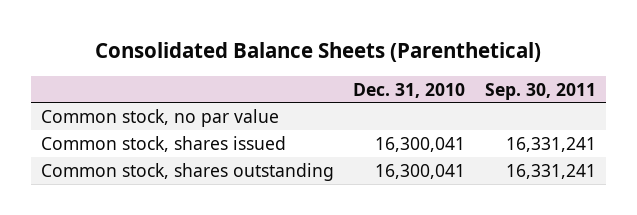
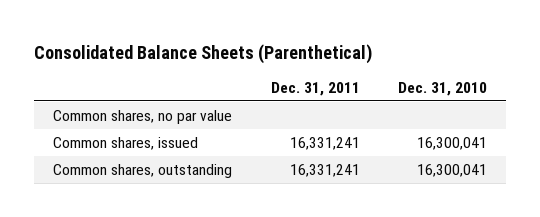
[485,82,597,100] Sep. 30, 2011 -> none
none -> [270,82,360,97] Dec. 31, 2011
[40,108,279,127] Common stock, no par value -> [53,109,233,124] Common shares, no par value
[40,135,286,152] Common stock, shares issued -> [53,136,199,150] Common shares, issued
[40,162,334,181] Common stock, shares outstanding -> [53,163,233,178] Common shares, outstanding

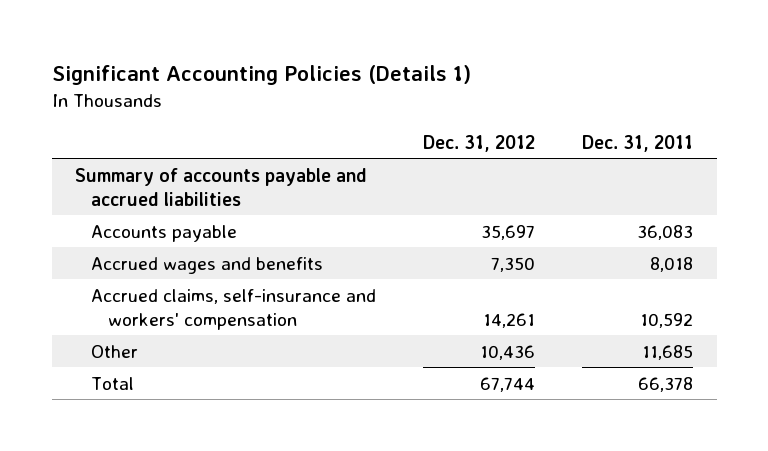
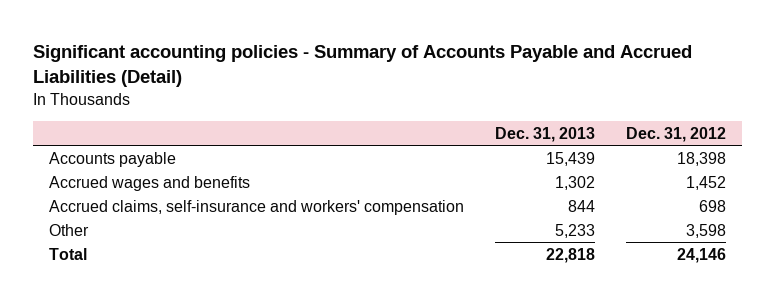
[51,65,471,86] Significant Accounting Policies (Details 1) -> [33,45,693,88] Significant accounting policies - Summary of Accounts Payable and Accrued Liabilities (Detail)
[582,134,694,152] Dec. 31, 2011 -> none
none -> [495,126,596,142] Dec. 31, 2013
[74,167,367,206] Summary of accounts payable and accrued liabilities -> none
[481,224,536,240] 35,697 -> [677,151,727,166] 18,398
[491,256,536,272] 7,350 -> [686,175,727,190] 1,452
[483,312,536,328] 14,261 -> [699,199,727,212] 698
[480,344,536,360] 10,436 -> [686,223,727,238] 3,598
[480,376,536,392] 67,744 -> [677,247,727,263] 24,146

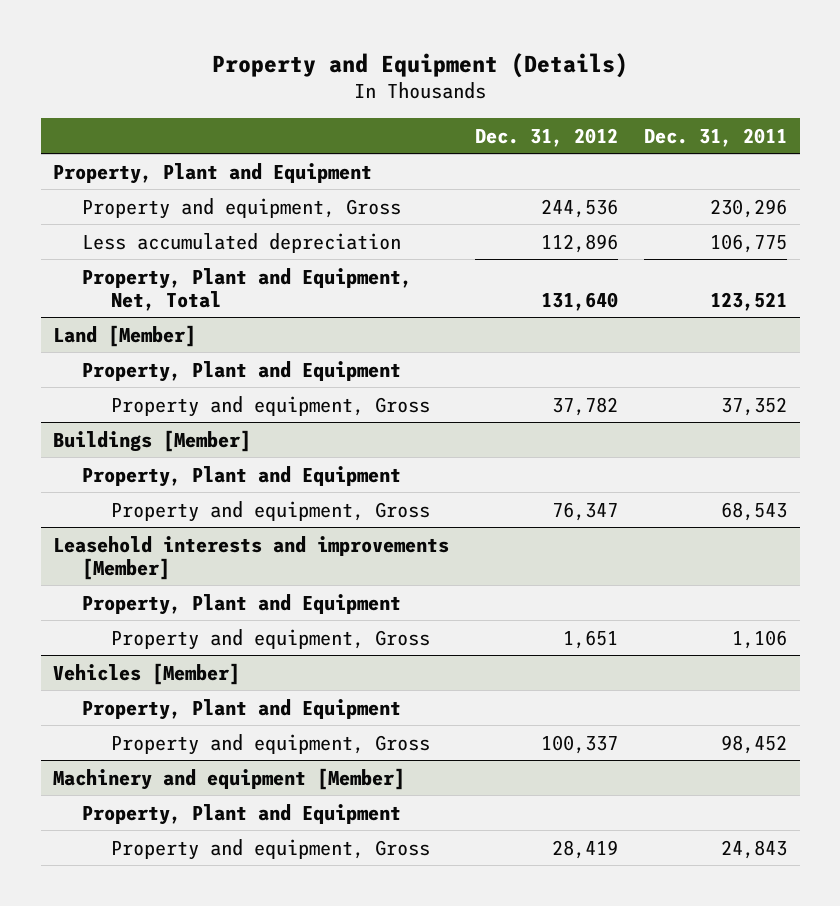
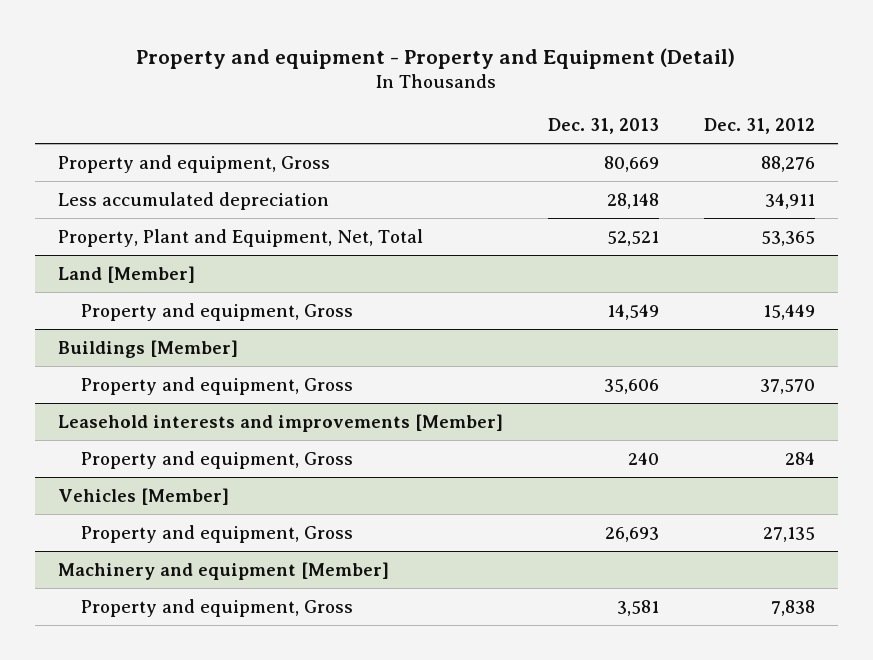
[212,52,629,78] Property and Equipment (Details) -> [136,47,736,69] Property and equipment - Property and Equipment (Detail)
[644,127,788,147] Dec. 31, 2011 -> none
none -> [547,118,659,135] Dec. 31, 2013
[53,162,373,184] Property, Plant and Equipment -> none
[541,198,619,218] 244,536 -> [761,155,816,172] 88,276
[541,233,619,253] 112,896 -> [765,192,816,209] 34,911
[541,291,619,311] 131,640 -> [761,230,816,246] 53,365
[82,360,402,382] Property, Plant and Equipment -> none
[552,396,619,416] 37,782 -> [763,303,816,320] 15,449
[82,465,402,487] Property, Plant and Equipment -> none
[552,501,619,521] 76,347 -> [760,378,816,394] 37,570
[82,593,402,615] Property, Plant and Equipment -> none
[563,629,619,649] 1,651 -> [785,451,816,465] 284
[82,698,402,720] Property, Plant and Equipment -> none
[541,734,619,754] 100,337 -> [763,526,816,542] 27,135
[82,803,402,825] Property, Plant and Equipment -> none
[552,839,619,859] 28,419 -> [771,599,816,616] 7,838

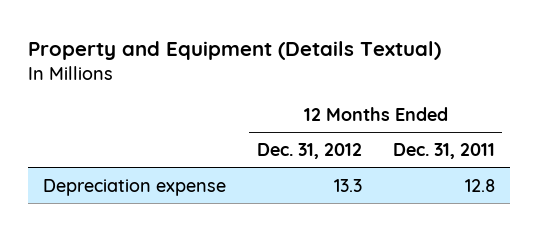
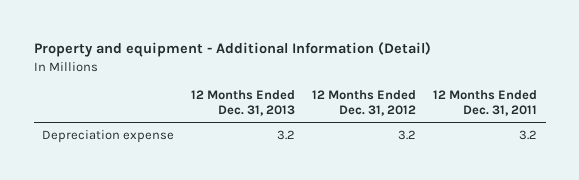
[28,40,442,60] Property and Equipment (Details Textual) -> [33,42,431,58] Property and equipment - Additional Information (Detail)
none -> [191,90,296,117] 12 Months Ended Dec. 31, 2013
[334,178,363,192] 13.3 -> [398,129,417,140] 3.2
[464,178,495,192] 12.8 -> [519,129,538,140] 3.2

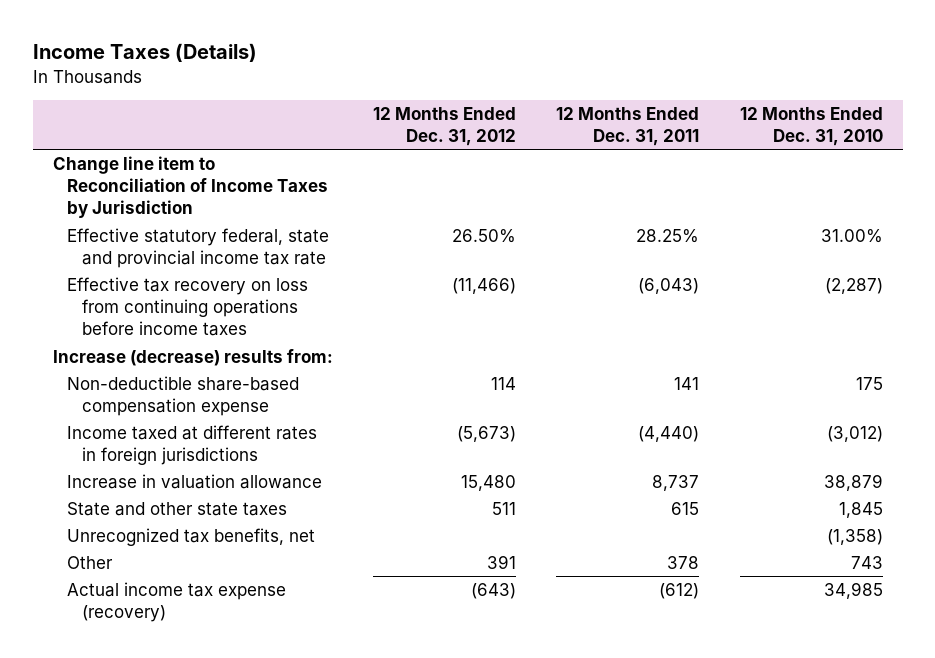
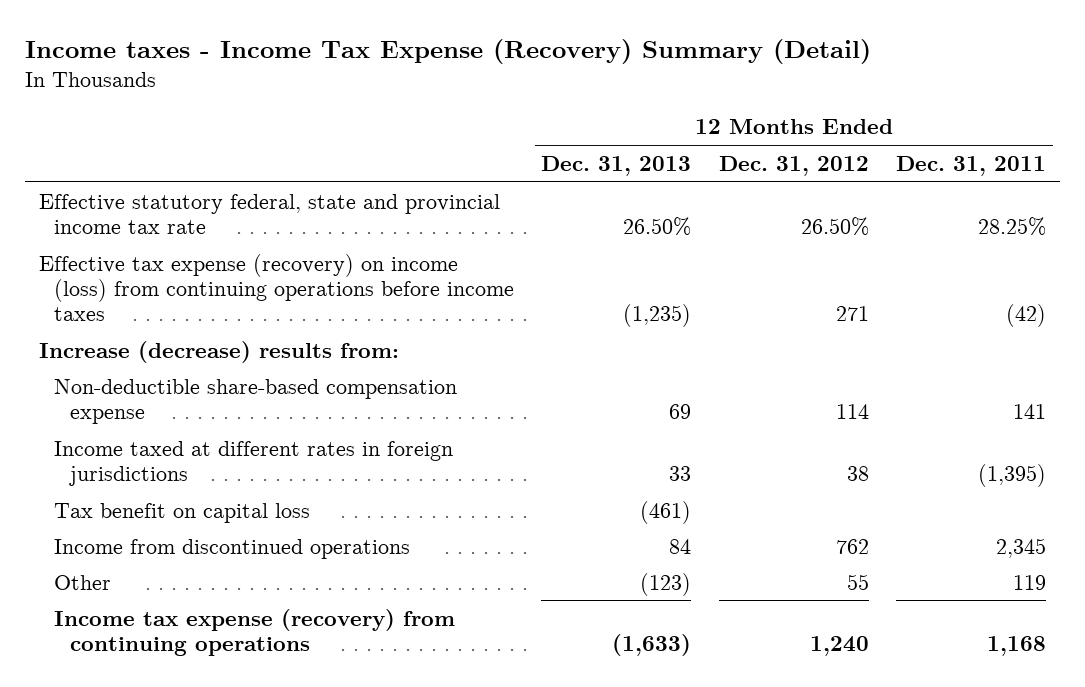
[32,43,257,63] Income Taxes (Details) -> [24,39,871,65] Income taxes - Income Tax Expense (Recovery) Summary (Detail)
[739,106,883,146] 12 Months Ended Dec. 31, 2010 -> none
none -> [541,155,692,176] Dec. 31, 2013
[52,155,329,219] Change line item to Reconciliation of Income Taxes by Jurisdiction -> none
[67,276,309,337] Effective tax recovery on loss from continuing operations before income taxes -> [38,253,515,322] Effective tax expense (recovery) on income (loss) from continuing operations before income taxes
[452,277,517,294] (11,466) -> [835,306,869,322] 271
[638,277,700,294] (6,043) -> [1006,304,1047,328] (42)
[67,473,323,489] Increase in valuation allowance -> none
[67,501,288,516] State and other state taxes -> none
[67,527,316,546] Unrecognized tax benefits, net -> none
[457,425,517,442] (5,673) -> [846,466,869,482] 38
[638,425,700,442] (4,440) -> [978,464,1047,488] (1,395)
none -> [54,502,311,523] Tax benefit on capital loss
none -> [54,538,411,559] Income from discontinued operations
[487,554,517,569] 391 -> [846,573,869,590] 55
[667,555,700,569] 378 -> [1013,574,1047,590] 119
[67,581,287,623] Actual income tax expense (recovery) -> [54,608,456,657] Income tax expense (recovery) from continuing operations
[471,582,517,599] (643) -> [809,636,869,657] 1,240
[659,582,700,599] (612) -> [987,636,1047,657] 1,168

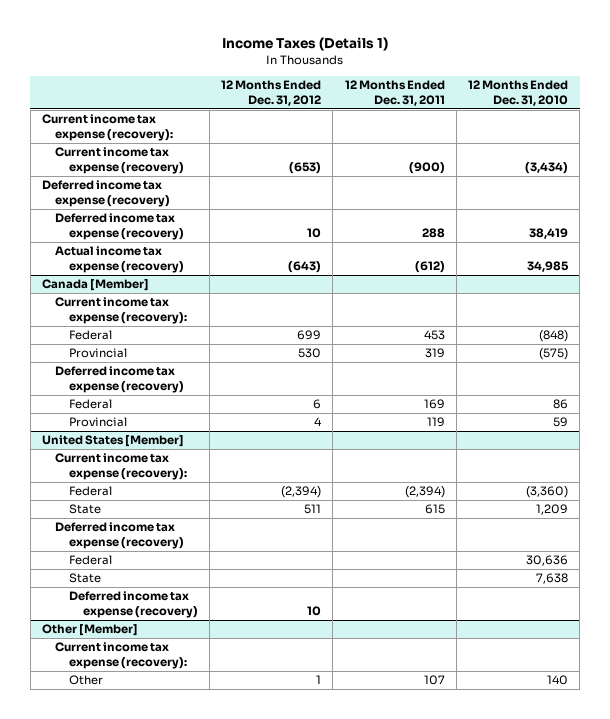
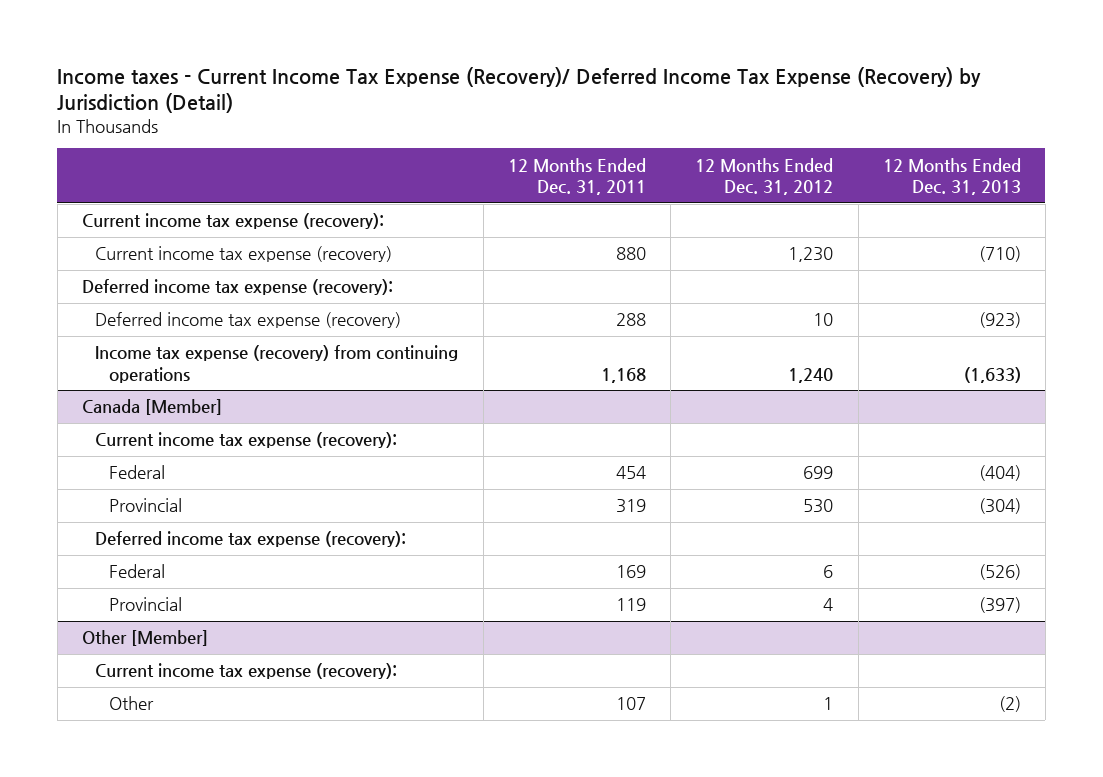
[222,37,389,52] Income Taxes (Details 1) -> [57,67,982,114] Income taxes - Current Income Tax Expense (Recovery)/ Deferred Income Tax Expense (Recovery) by Jurisdiction (Detail)
[468,80,569,106] 12 Months Ended Dec. 31, 2010 -> none
none -> [882,157,1021,196] 12 Months Ended Dec. 31, 2013
[289,162,322,175] (653) -> [788,247,834,263] 1,230
[408,162,445,175] (900) -> [615,247,646,261] 880
[41,180,171,208] Deferred income tax expense (recovery) -> [81,279,393,296] Deferred income tax expense (recovery):
[55,246,185,274] Actual income tax expense (recovery) -> [95,345,459,383] Income tax expense (recovery) from continuing operations
[288,261,322,274] (643) -> [788,367,834,383] 1,240
[414,261,445,274] (612) -> [600,367,646,383] 1,168
[423,330,445,341] 453 -> [615,466,646,480] 454
[55,366,185,394] Deferred income tax expense (recovery) -> [95,531,407,548] Deferred income tax expense (recovery):
[41,435,184,448] United States [Member] -> none
[55,453,188,481] Current income tax expense (recovery): -> none
[69,486,113,497] Federal -> none
[69,504,102,515] State -> none
[55,522,185,550] Deferred income tax expense (recovery) -> none
[69,555,113,566] Federal -> none
[69,573,102,584] State -> none
[69,591,198,619] Deferred income tax expense (recovery) -> none

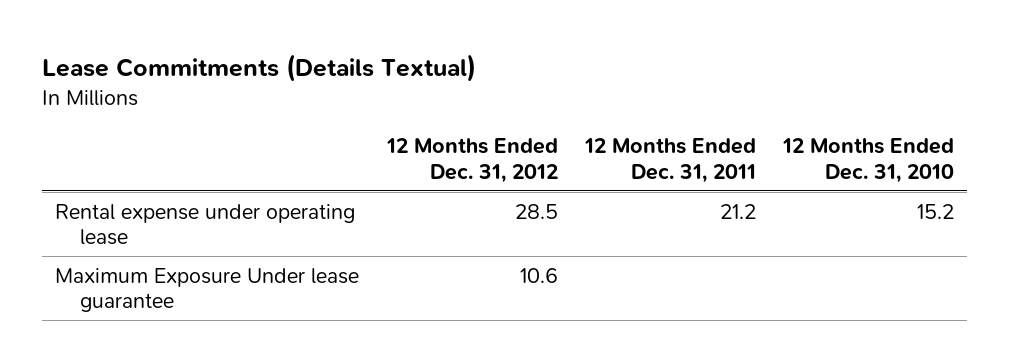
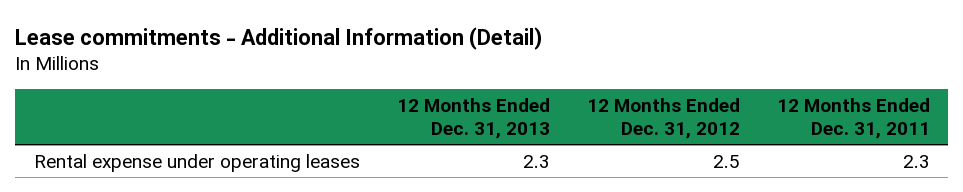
[41,53,476,82] Lease Commitments (Details Textual) -> [15,26,543,50] Lease commitments - Additional Information (Detail)
[781,138,954,183] 12 Months Ended Dec. 31, 2010 -> none
none -> [396,97,550,139] 12 Months Ended Dec. 31, 2013
[55,267,360,313] Maximum Exposure Under lease guarantee -> none
[55,203,356,246] Rental expense under operating lease -> [33,153,360,172] Rental expense under operating leases
[514,203,558,219] 28.5 -> [712,154,740,168] 2.5
[719,203,756,219] 21.2 -> [902,154,930,168] 2.3

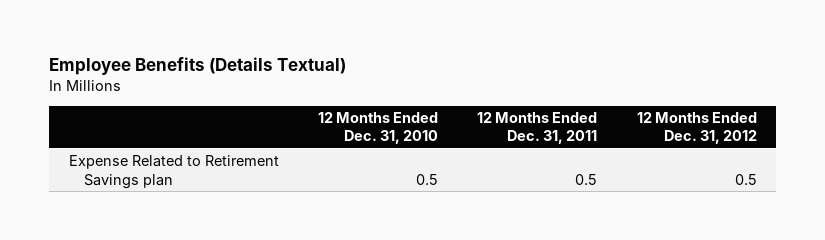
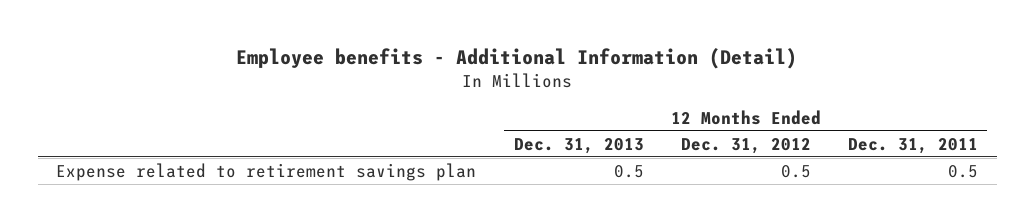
[48,57,346,76] Employee Benefits (Details Textual) -> [236,48,798,70] Employee benefits - Additional Information (Detail)
[317,111,438,145] 12 Months Ended Dec. 31, 2010 -> none
none -> [513,137,644,154] Dec. 31, 2013
[68,155,279,189] Expense Related to Retirement Savings plan -> [56,163,477,182] Expense related to retirement savings plan

